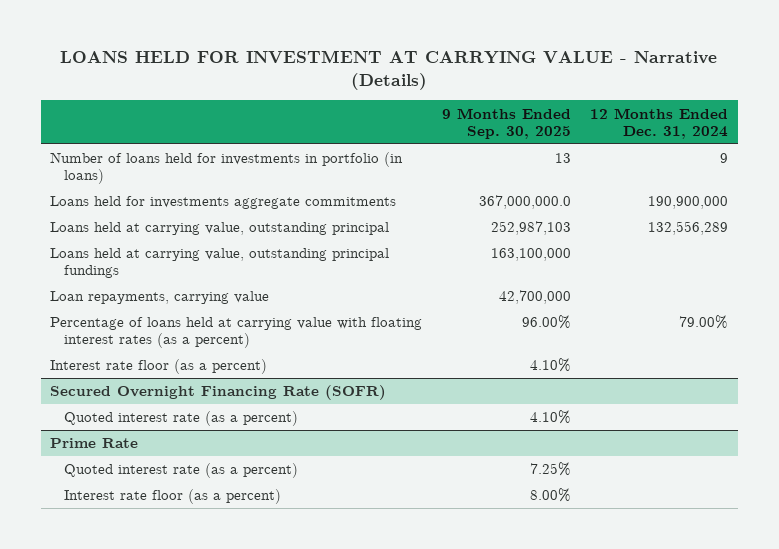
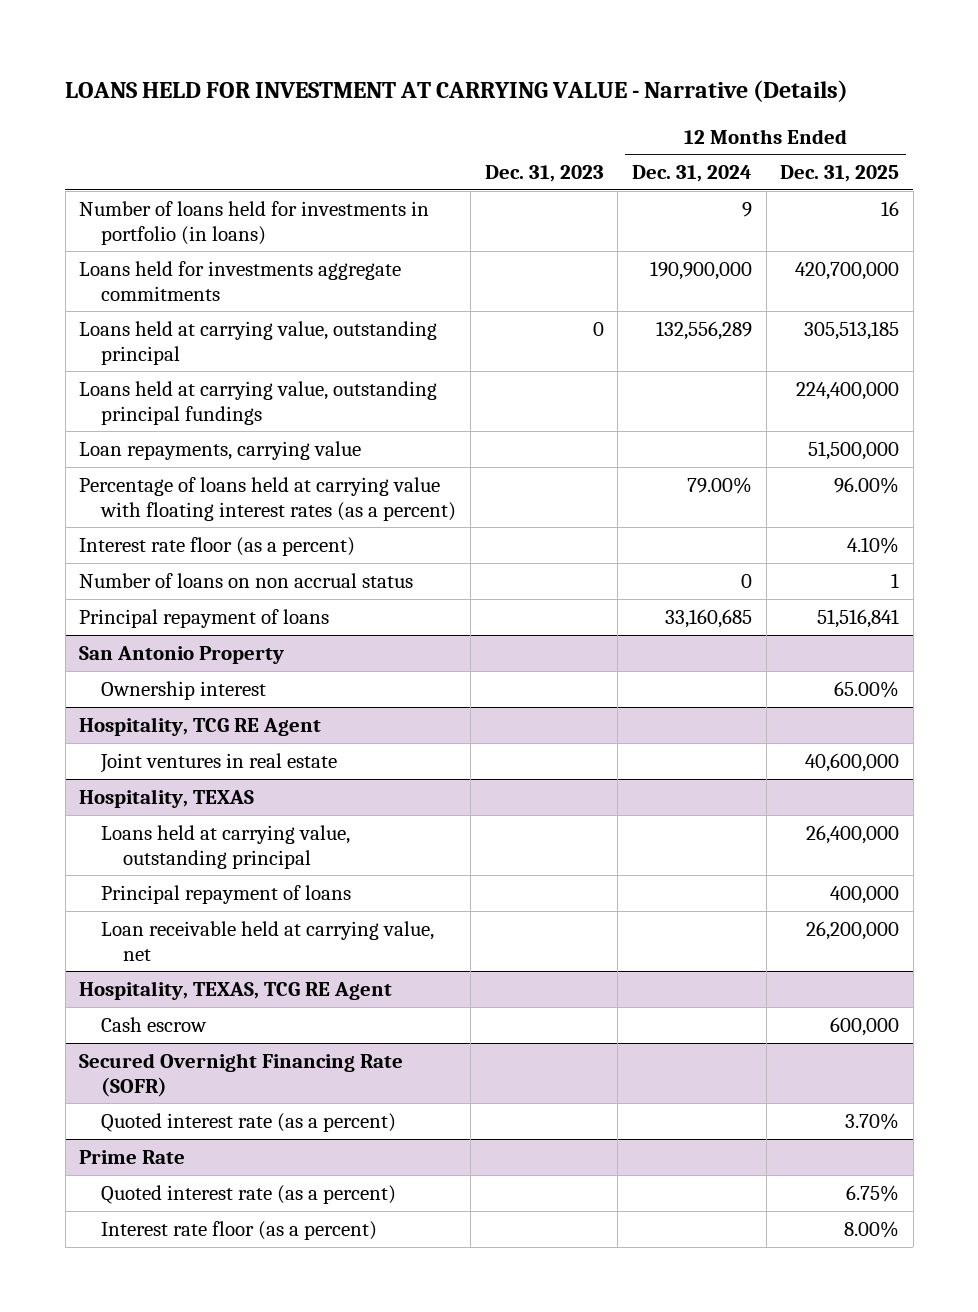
[441,107,571,139] 9 Months Ended Sep. 30, 2025 -> none
none -> [484,165,604,183] Dec. 31, 2023
none -> [780,165,900,183] Dec. 31, 2025
none -> [79,572,414,588] Number of loans on non accrual status
none -> [79,608,330,628] Principal repayment of loans
none -> [79,645,285,664] San Antonio Property
none -> [101,680,267,700] Ownership interest
none -> [79,716,322,736] Hospitality, TCG RE Agent
none -> [100,752,338,773] Joint ventures in real estate
none -> [79,788,255,808] Hospitality, TEXAS
none -> [101,824,351,869] Loans held at carrying value, outstanding principal
none -> [101,884,352,904] Principal repayment of loans
none -> [101,920,435,961] Loan receivable held at carrying value, net
none -> [79,980,393,1000] Hospitality, TEXAS, TCG RE Agent
none -> [101,1016,208,1032] Cash escrow

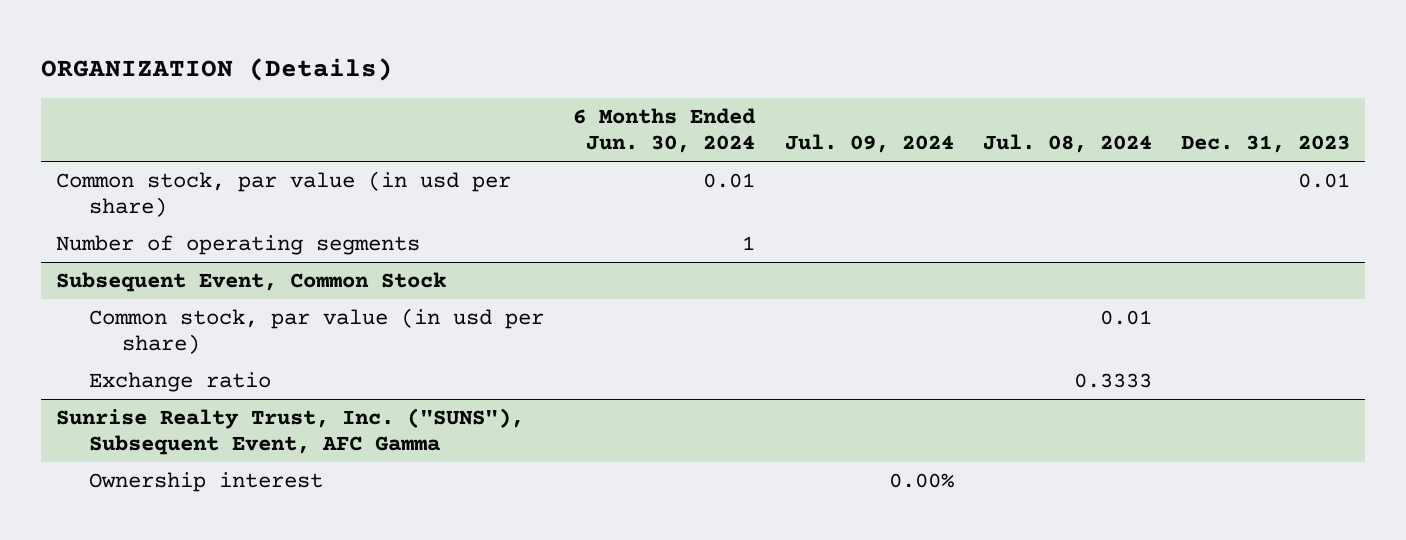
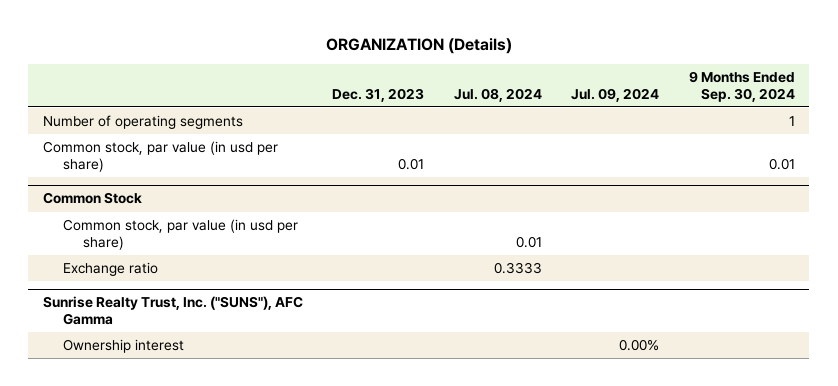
[573,108,757,154] 6 Months Ended Jun. 30, 2024 -> none
none -> [688,71,795,102] 9 Months Ended Sep. 30, 2024
[55,171,511,218] Common stock, par value (in usd per share) -> [42,141,278,172] Common stock, par value (in usd per share)
[55,272,446,293] Subsequent Event, Common Stock -> [42,192,142,205] Common Stock
[55,408,524,456] Sunrise Realty Trust, Inc. ("SUNS"), Subsequent Event, AFC Gamma -> [42,296,303,326] Sunrise Realty Trust, Inc. ("SUNS"), AFC Gamma

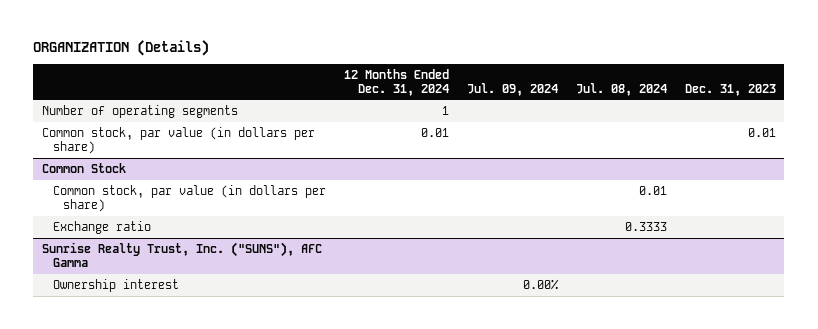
[688,71,795,102] 9 Months Ended Sep. 30, 2024 -> none
none -> [343,68,449,96] 12 Months Ended Dec. 31, 2024
[42,141,278,172] Common stock, par value (in usd per share) -> [42,127,316,154] Common stock, par value (in dollars per share)
[63,219,299,250] Common stock, par value (in usd per share) -> [52,185,326,212] Common stock, par value (in dollars per share)

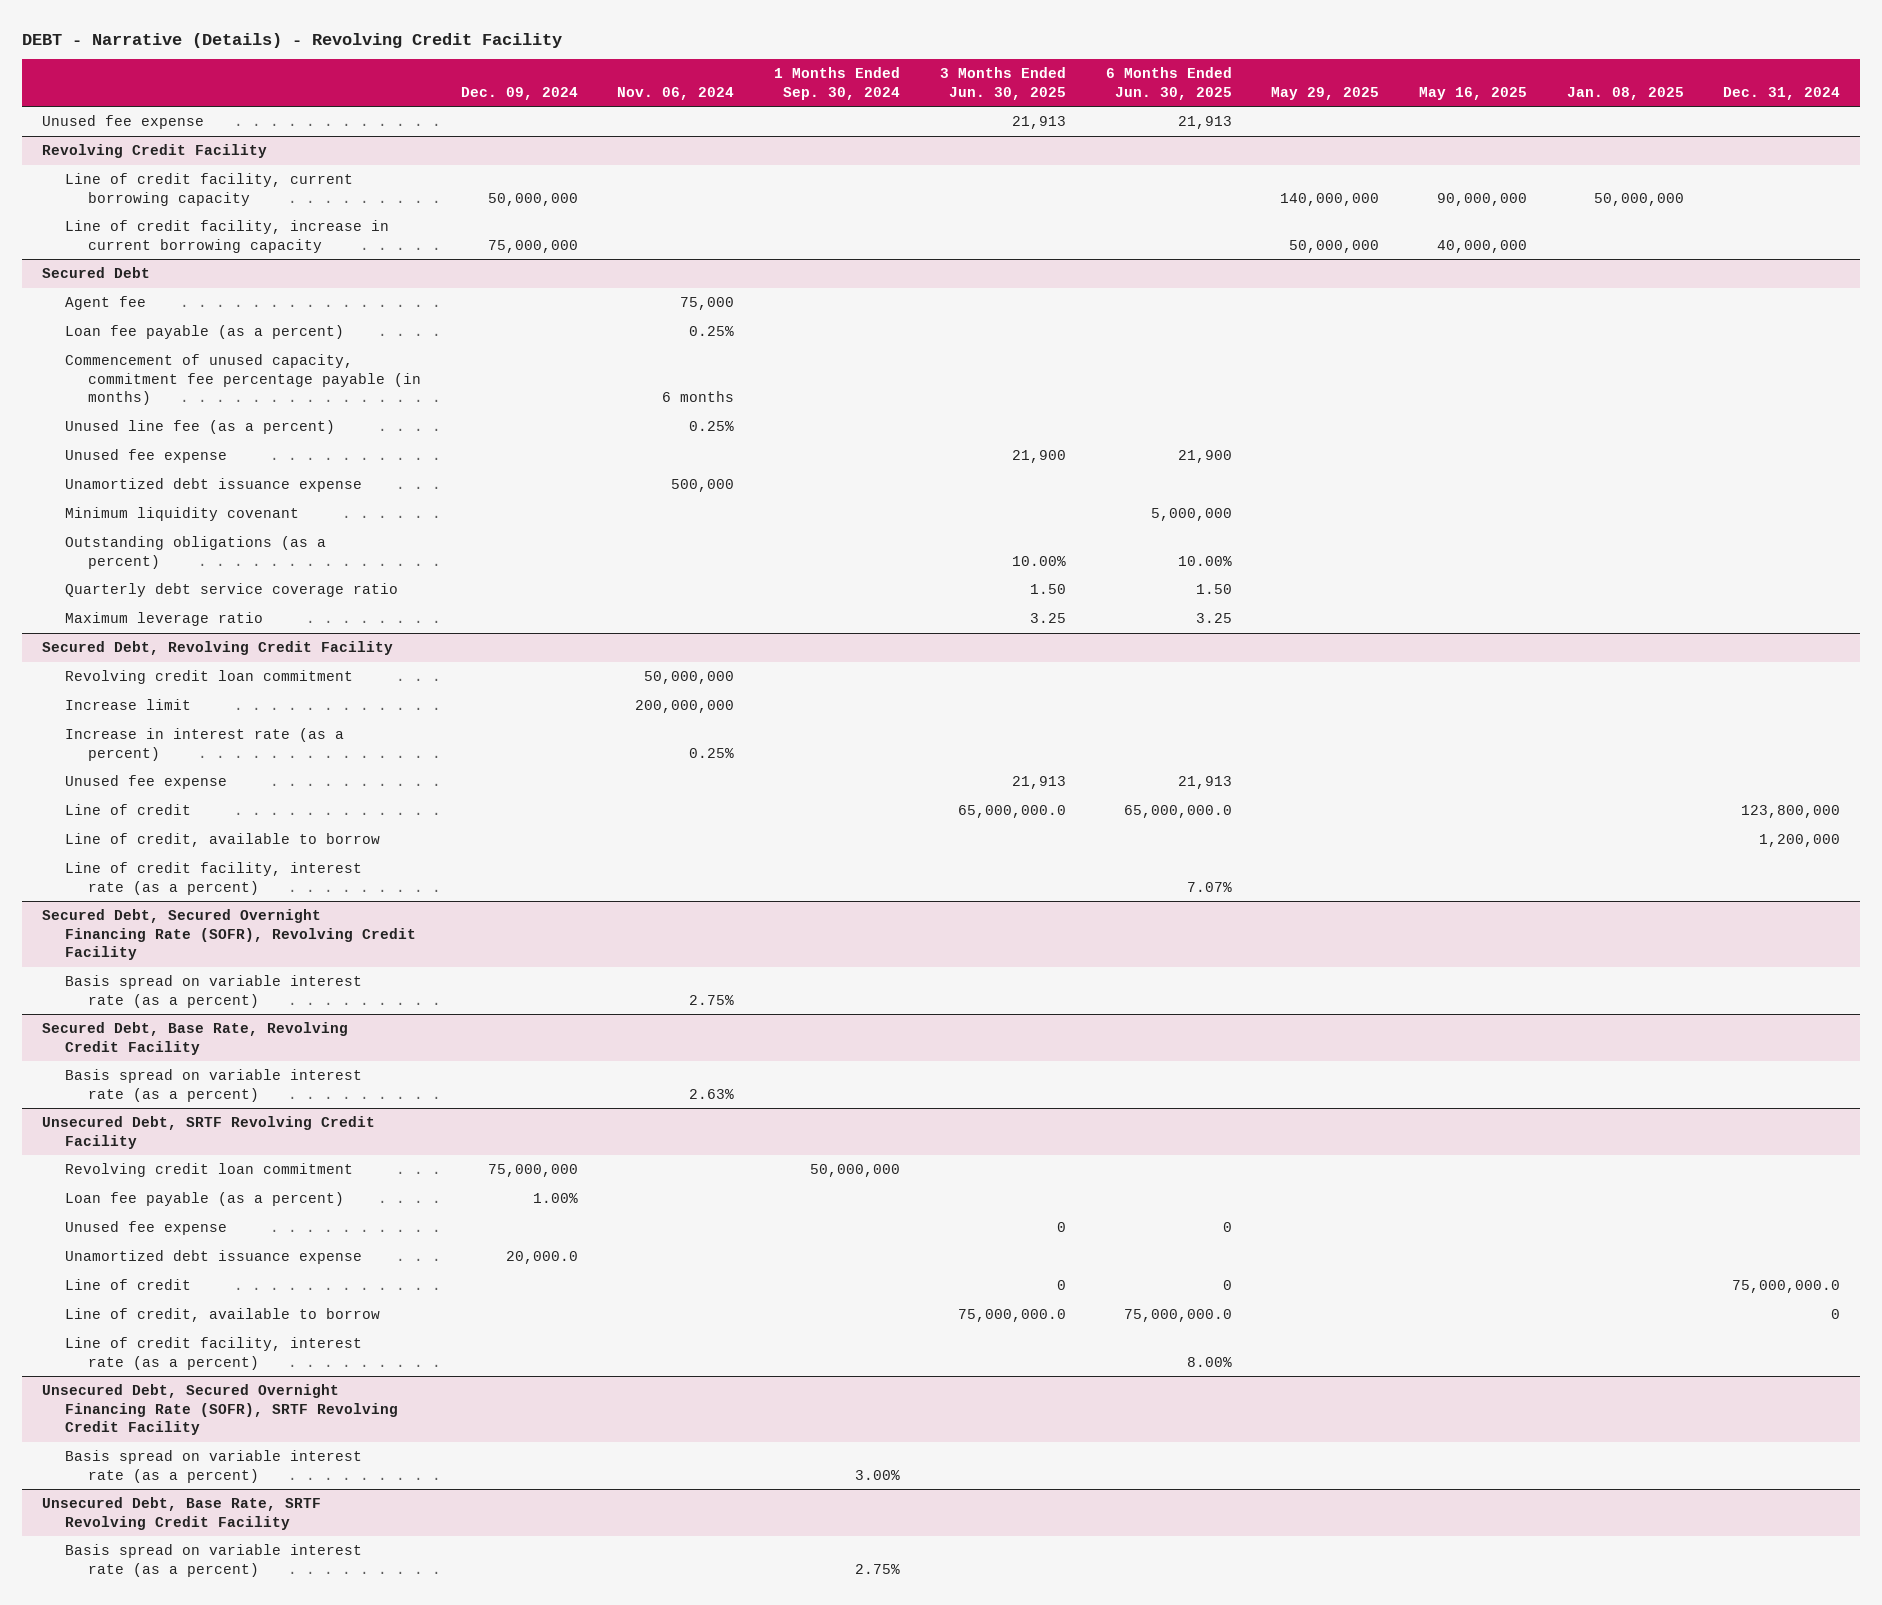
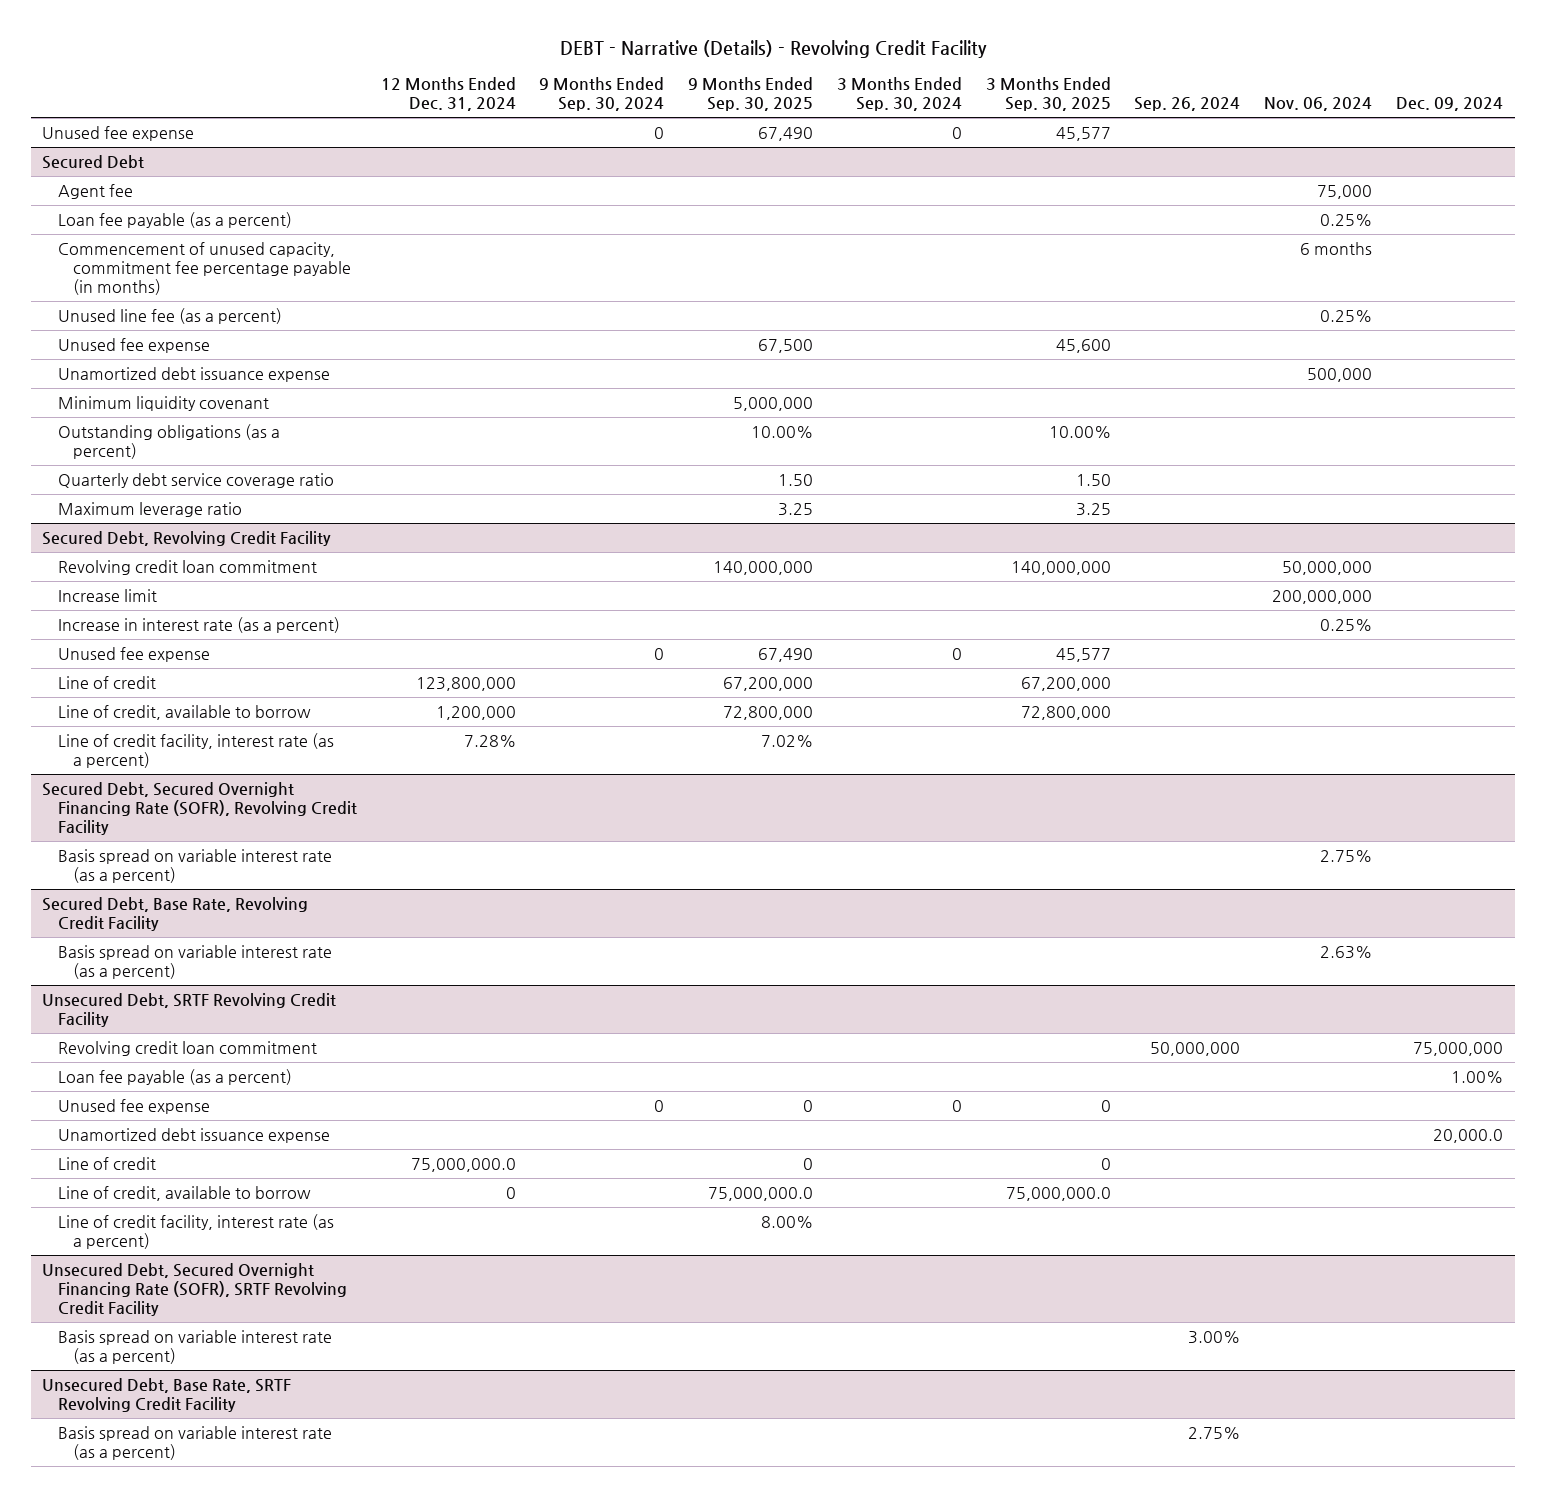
[774,67,901,100] 1 Months Ended Sep. 30, 2024 -> none
[939,67,1066,100] 3 Months Ended Jun. 30, 2025 -> none
[1105,67,1232,100] 6 Months Ended Jun. 30, 2025 -> none
[1271,86,1380,100] May 29, 2025 -> none
[1419,86,1528,100] May 16, 2025 -> none
[1566,86,1684,100] Jan. 08, 2025 -> none
[1723,86,1841,100] Dec. 31, 2024 -> none
none -> [380,77,516,112] 12 Months Ended Dec. 31, 2024
none -> [539,77,665,112] 9 Months Ended Sep. 30, 2024
none -> [688,77,814,112] 9 Months Ended Sep. 30, 2025
none -> [836,77,962,112] 3 Months Ended Sep. 30, 2024
none -> [985,77,1111,112] 3 Months Ended Sep. 30, 2025
none -> [1134,97,1241,112] Sep. 26, 2024
[41,144,267,159] Revolving Credit Facility -> none
[64,173,353,206] Line of credit facility, current borrowing capacity -> none
[64,220,389,253] Line of credit facility, increase in current borrowing capacity -> none

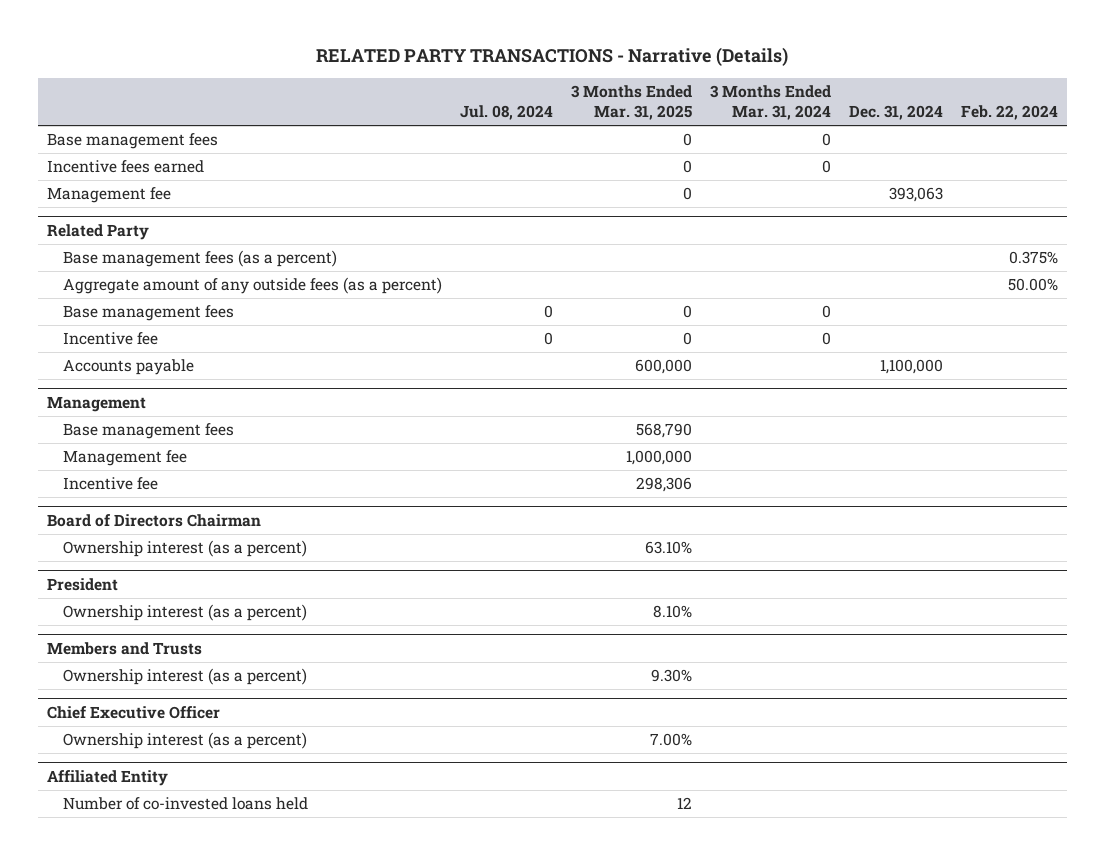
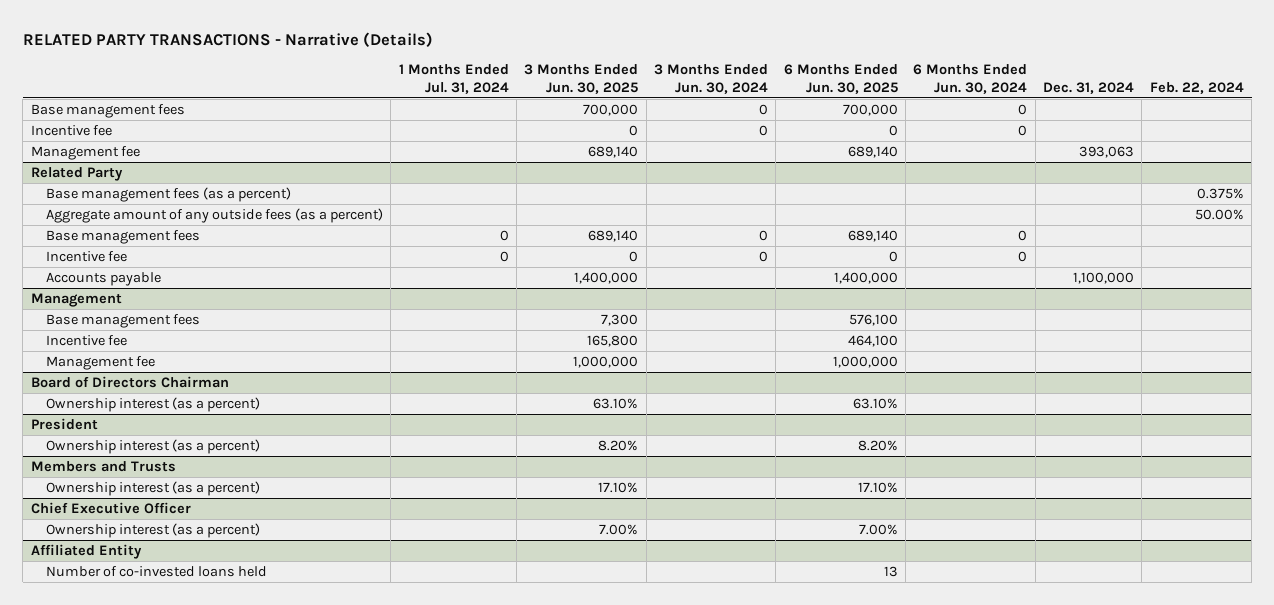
[459,105,553,121] Jul. 08, 2024 -> none
[570,85,692,121] 3 Months Ended Mar. 31, 2025 -> none
[709,85,831,121] 3 Months Ended Mar. 31, 2024 -> none
none -> [398,64,509,94] 1 Months Ended Jul. 31, 2024
none -> [524,64,639,94] 3 Months Ended Jun. 30, 2025
none -> [653,64,768,94] 3 Months Ended Jun. 30, 2024
none -> [783,64,898,94] 6 Months Ended Jun. 30, 2025
none -> [913,64,1028,94] 6 Months Ended Jun. 30, 2024
[46,160,204,174] Incentive fees earned -> none
none -> [30,124,112,136] Incentive fee
[62,450,187,467] Management fee -> [45,355,155,370] Management fee

